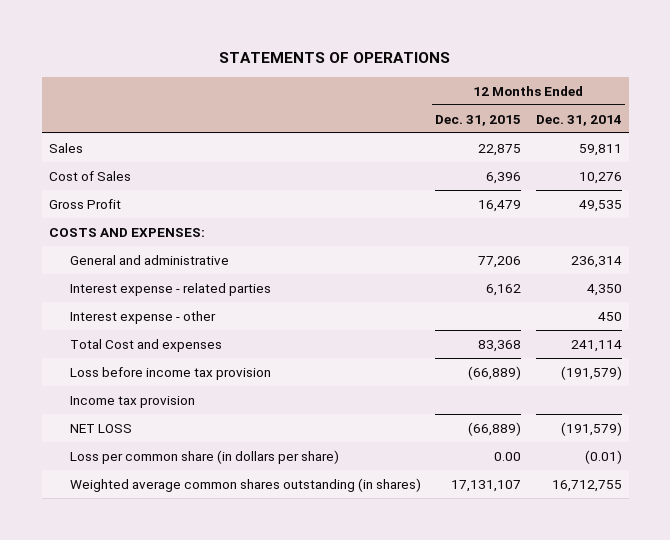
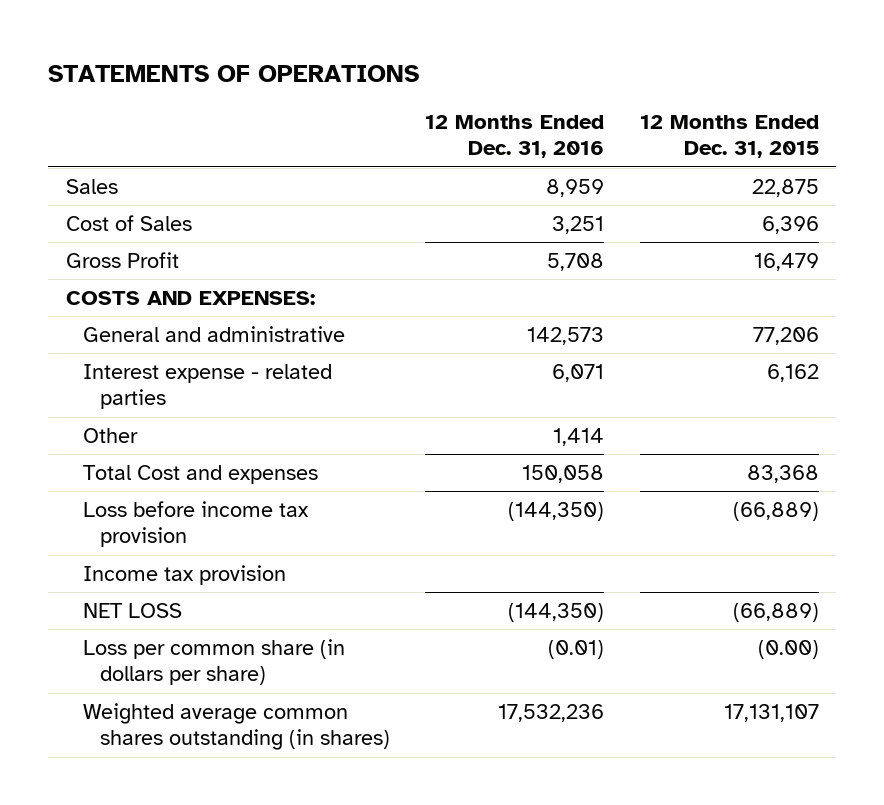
[535,114,622,126] Dec. 31, 2014 -> none
none -> [425,115,605,159] 12 Months Ended Dec. 31, 2016
[70,310,217,324] Interest expense - other -> none
none -> [82,428,138,444] Other
[494,451,522,461] 0.00 -> [757,640,819,660] (0.00)

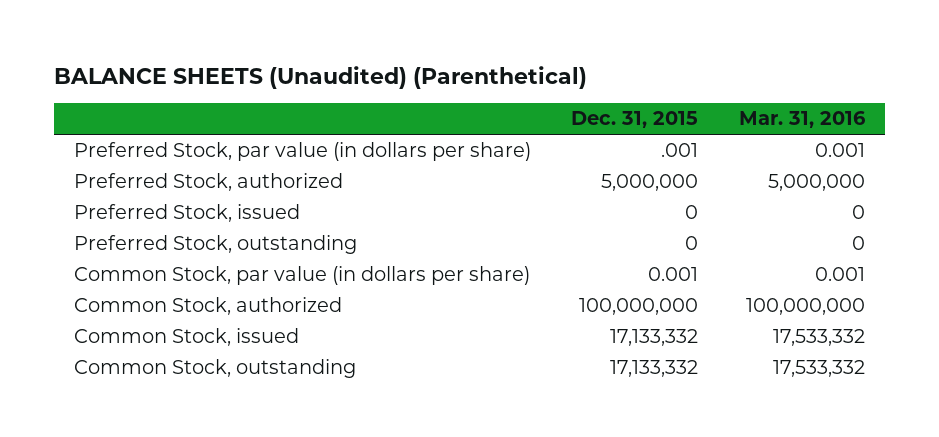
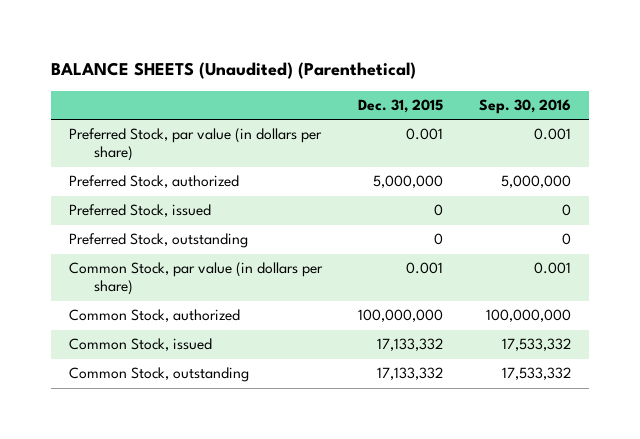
[738,111,866,129] Mar. 31, 2016 -> none
none -> [478,99,571,115] Sep. 30, 2016
[661,143,699,158] .001 -> [405,128,443,141] 0.001

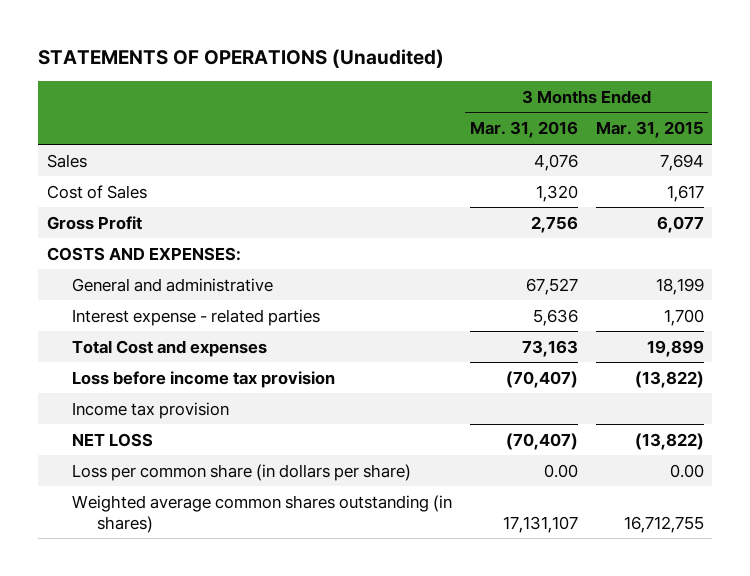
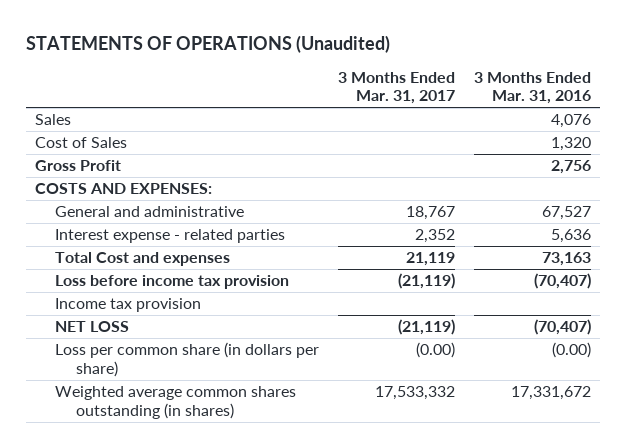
[595,121,704,139] Mar. 31, 2015 -> none
none -> [338,71,456,105] 3 Months Ended Mar. 31, 2017
[543,463,578,478] 0.00 -> [551,342,591,359] (0.00)
[502,515,578,533] 17,131,107 -> [510,386,591,401] 17,331,672

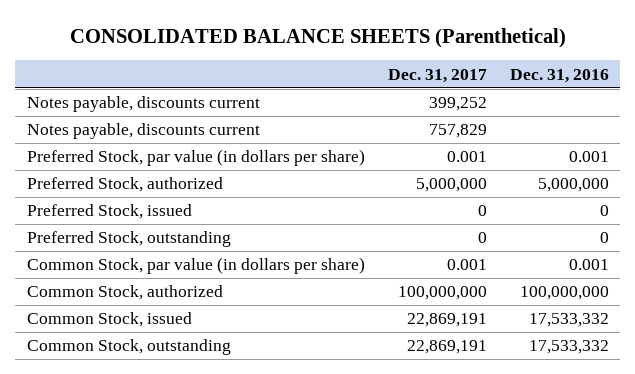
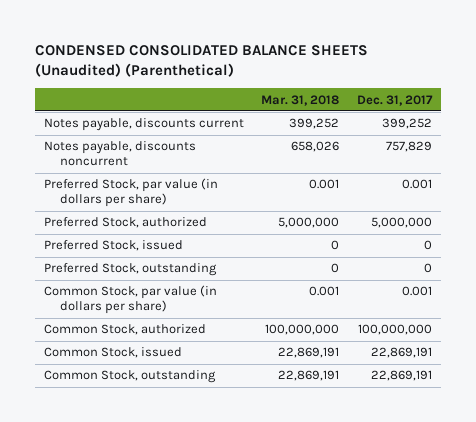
[69,27,566,48] CONSOLIDATED BALANCE SHEETS (Parenthetical) -> [35,45,369,78] CONDENSED CONSOLIDATED BALANCE SHEETS (Unaudited) (Parenthetical)
[509,68,609,83] Dec. 31, 2016 -> none
none -> [261,94,340,106] Mar. 31, 2018
[26,123,260,140] Notes payable, discounts current -> [43,141,196,167] Notes payable, discounts noncurrent

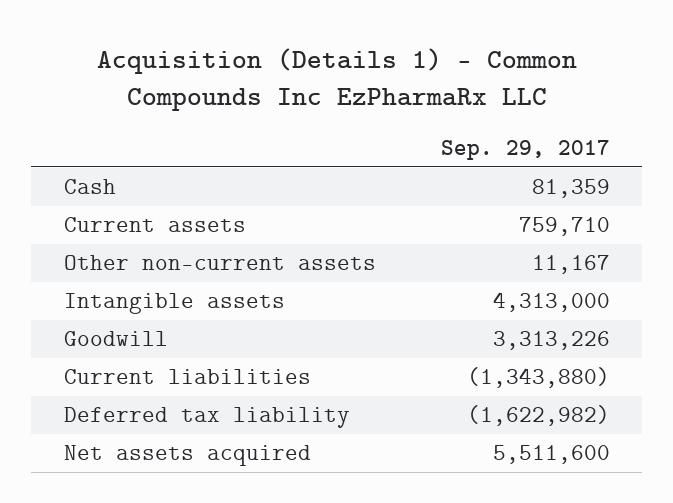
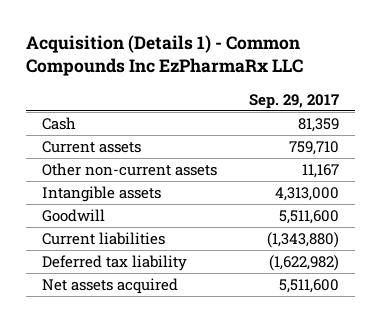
[492,331,610,351] 3,313,226 -> [278,210,339,225] 5,511,600

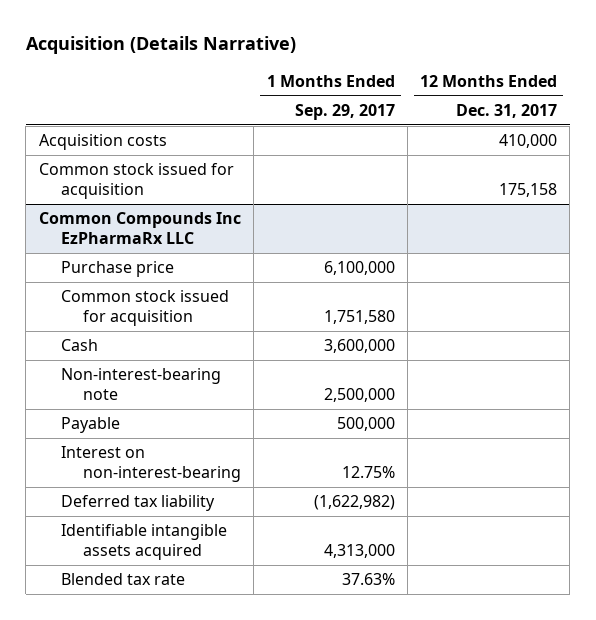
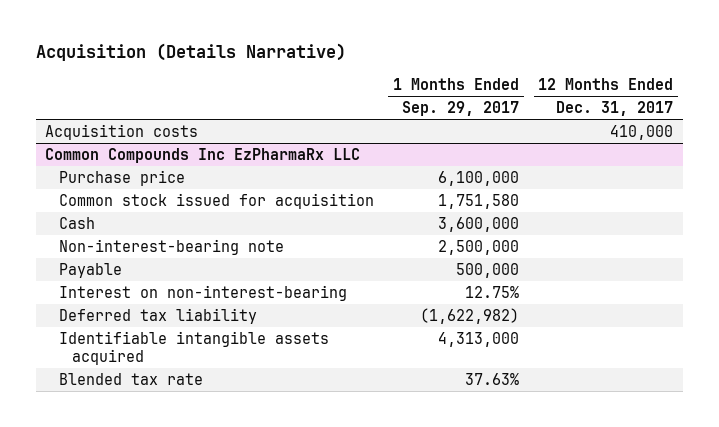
[38,163,234,200] Common stock issued for acquisition -> none

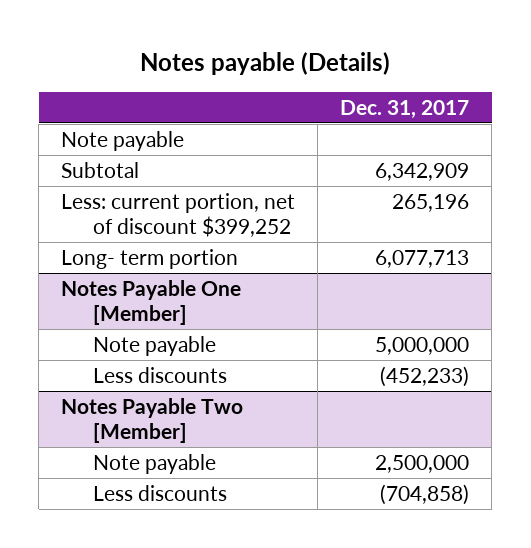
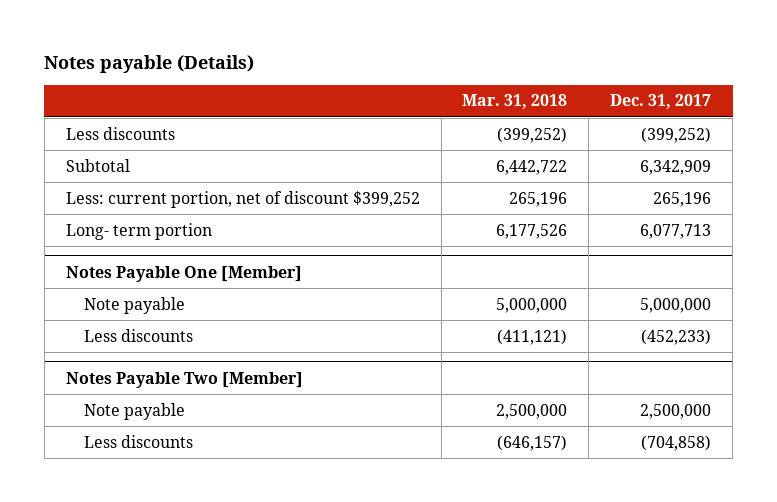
none -> [462,94,568,110] Mar. 31, 2018
[61,130,185,151] Note payable -> none
none -> [65,126,175,140] Less discounts

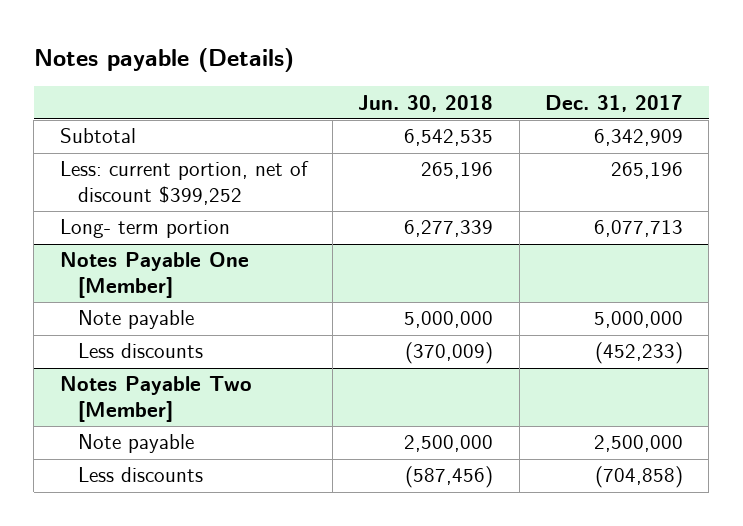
[462,94,568,110] Mar. 31, 2018 -> none
none -> [358,94,494,112] Jun. 30, 2018
[65,126,175,140] Less discounts -> none

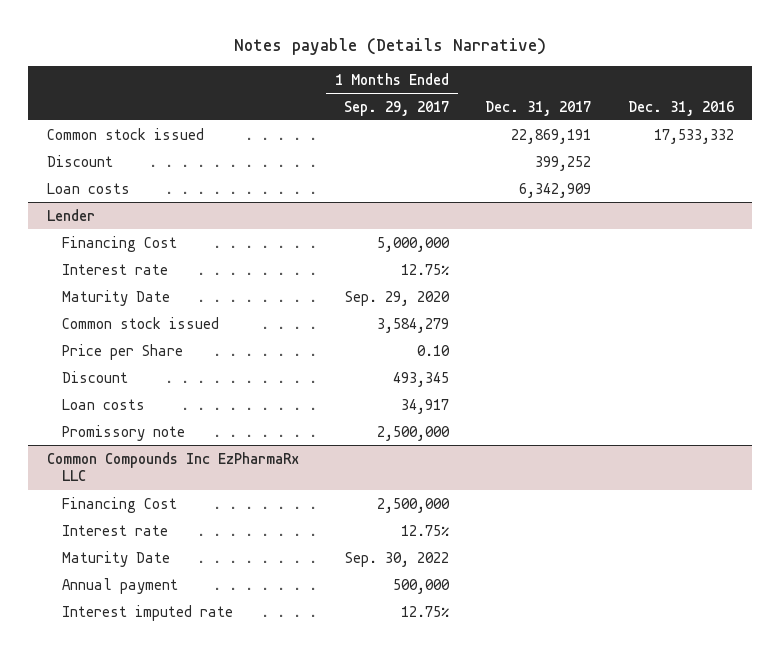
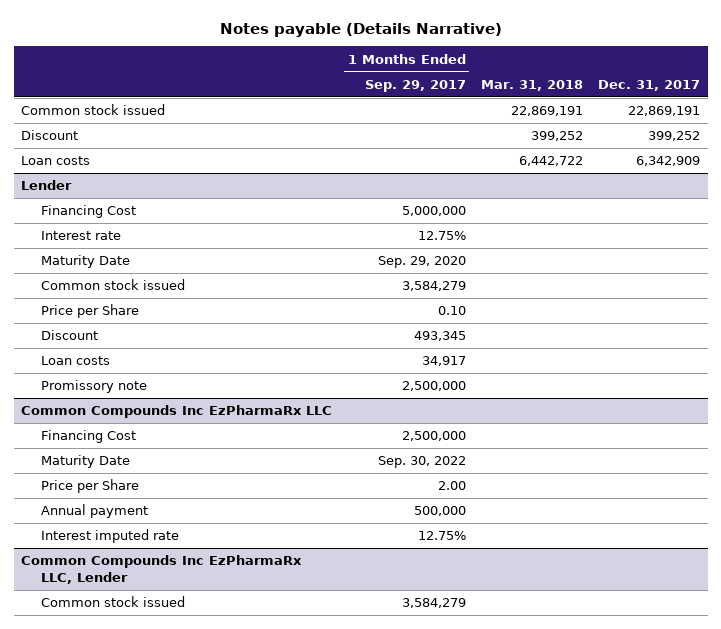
[627,100,734,116] Dec. 31, 2016 -> none
none -> [480,79,583,91] Mar. 31, 2018
[61,524,168,536] Interest rate -> none
none -> [41,479,140,494] Price per Share
none -> [21,555,303,584] Common Compounds Inc EzPharmaRx LLC, Lender
none -> [41,596,186,608] Common stock issued

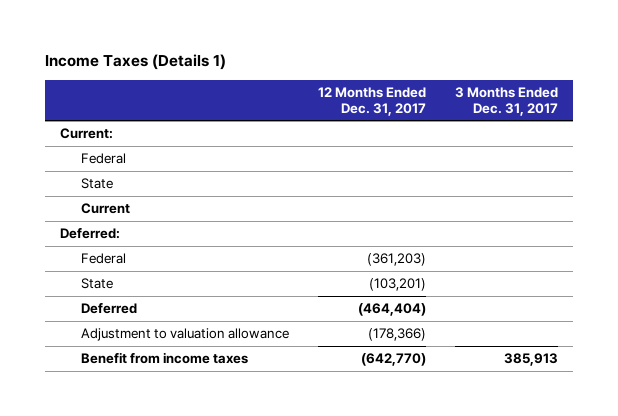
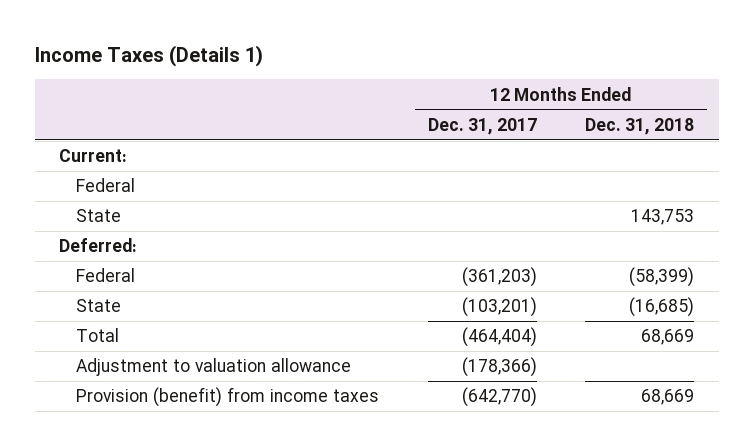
[455,87,559,116] 3 Months Ended Dec. 31, 2017 -> none
none -> [585,117,695,135] Dec. 31, 2018
[80,203,130,215] Current -> none
[80,303,137,315] Deferred -> [75,328,119,343] Total
[80,352,248,365] Benefit from income taxes -> [75,387,379,408] Provision (benefit) from income taxes

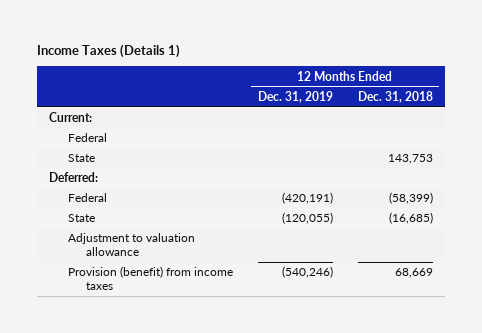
[427,117,537,135] Dec. 31, 2017 -> none
none -> [257,90,333,103] Dec. 31, 2019
[75,328,119,343] Total -> none

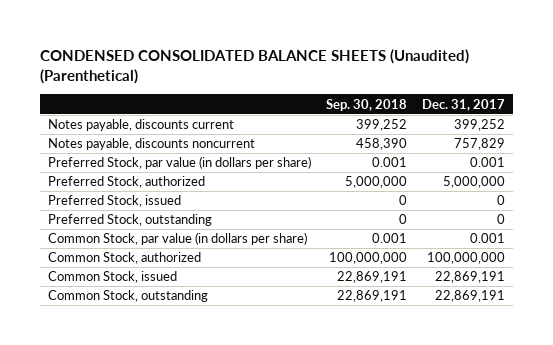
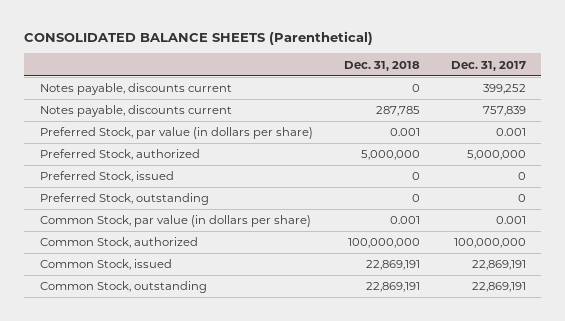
[40,48,470,85] CONDENSED CONSOLIDATED BALANCE SHEETS (Unaudited) (Parenthetical) -> [24,30,374,45] CONSOLIDATED BALANCE SHEETS (Parenthetical)
[325,98,407,111] Sep. 30, 2018 -> none
none -> [343,60,420,71] Dec. 31, 2018
[47,138,255,151] Notes payable, discounts noncurrent -> [39,105,232,118] Notes payable, discounts current
[453,138,505,151] 757,829 -> [482,106,526,117] 757,839

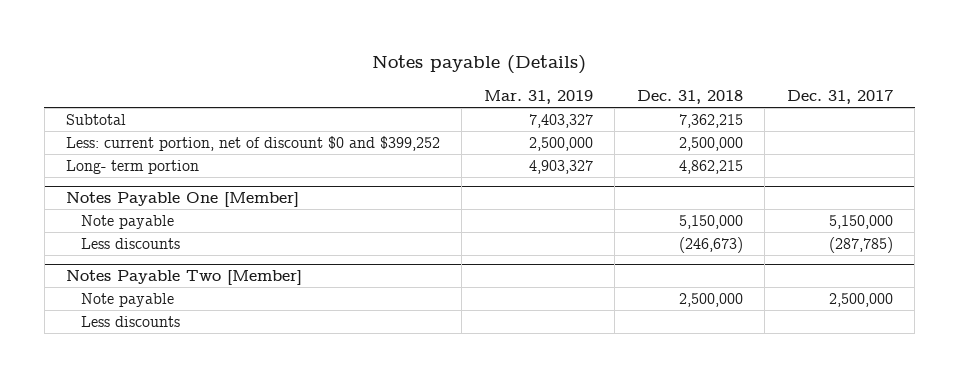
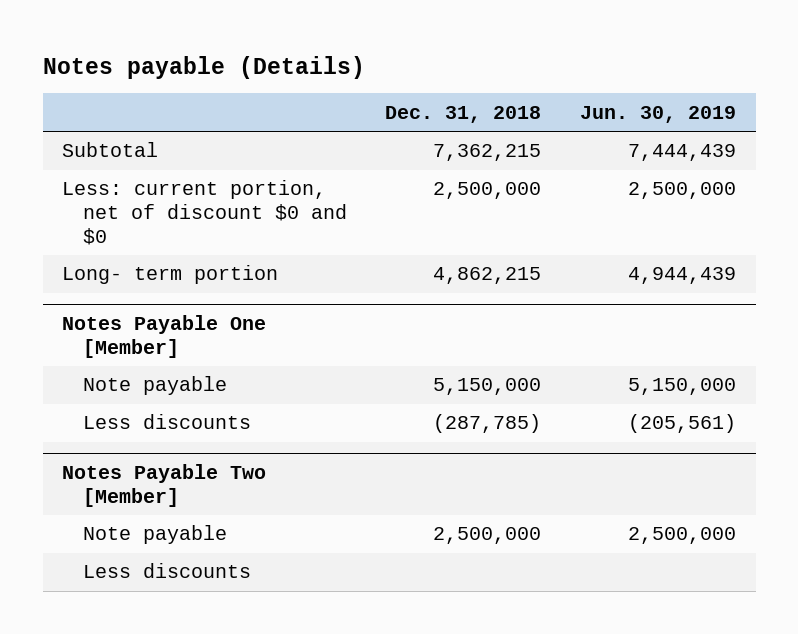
[483,90,593,105] Mar. 31, 2019 -> none
[786,90,893,105] Dec. 31, 2017 -> none
none -> [580,105,737,123] Jun. 30, 2019
[66,135,441,151] Less: current portion, net of discount $0 and $399,252 -> [62,180,347,246] Less: current portion, net of discount $0 and $0
[678,236,743,253] (246,673) -> [433,414,542,434] (287,785)

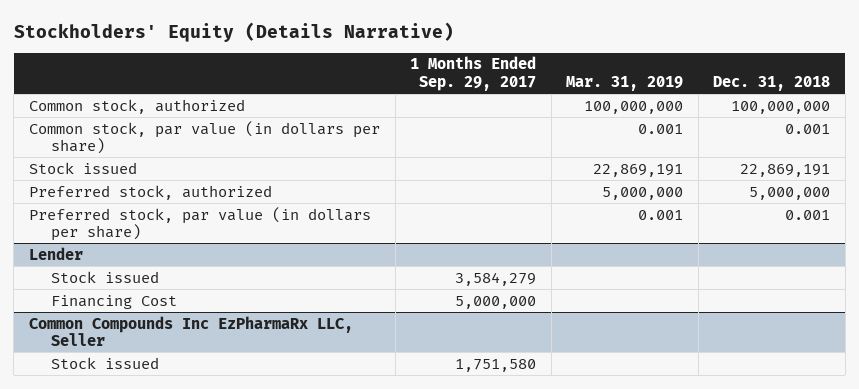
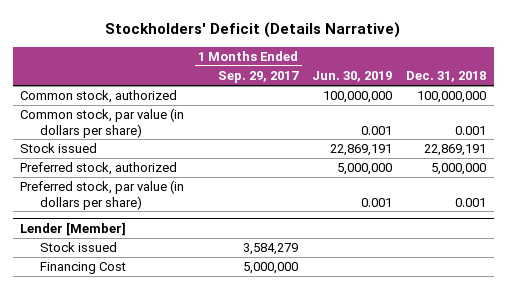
[13,21,454,42] Stockholders' Equity (Details Narrative) -> [105,21,401,38] Stockholders' Deficit (Details Narrative)
[566,76,684,92] Mar. 31, 2019 -> none
none -> [312,71,393,83] Jun. 30, 2019
[28,246,83,260] Lender -> [20,221,127,236] Lender [Member]
[28,315,353,347] Common Compounds Inc EzPharmaRx LLC, Seller -> none
[50,356,159,369] Stock issued -> none

